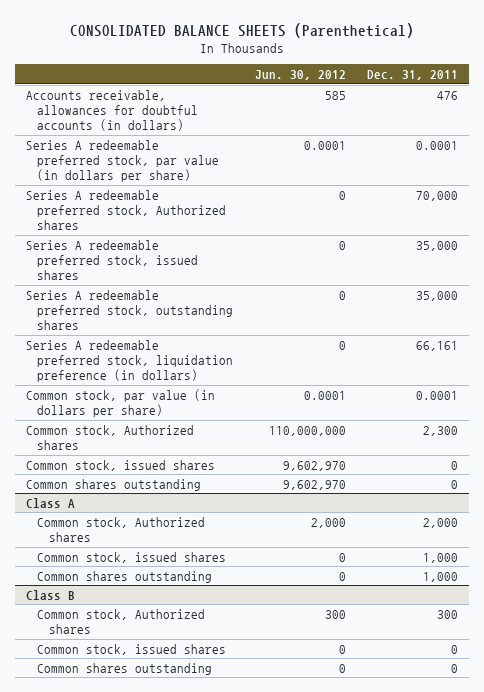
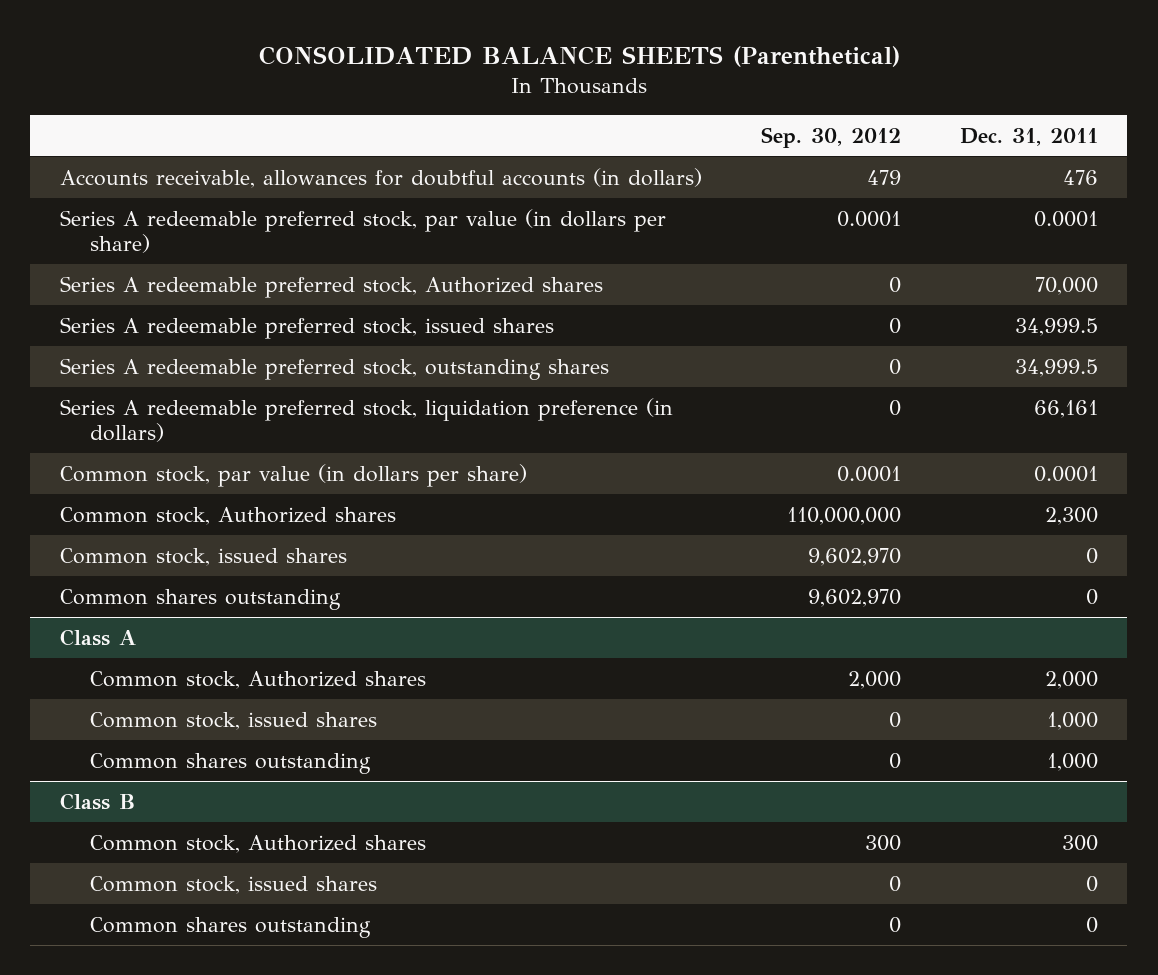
[254,70,346,81] Jun. 30, 2012 -> none
none -> [760,126,901,148] Sep. 30, 2012
[416,240,459,251] 35,000 -> [1014,317,1098,336] 34,999.5
[416,290,459,301] 35,000 -> [1014,358,1098,377] 34,999.5

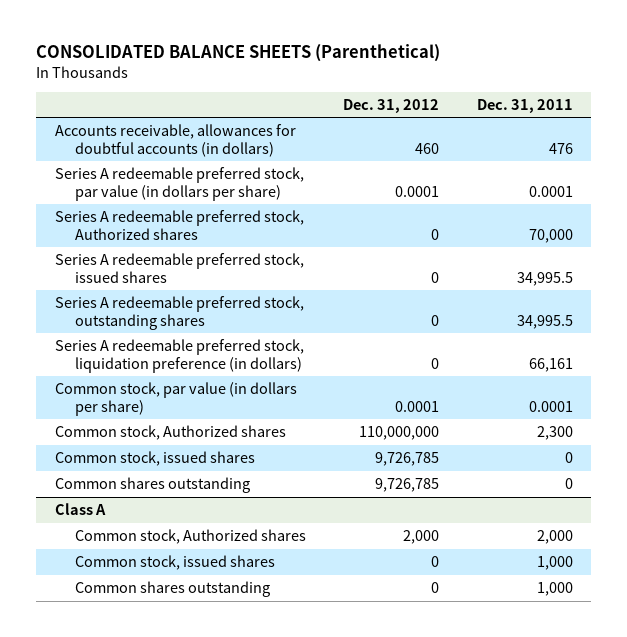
[760,126,901,148] Sep. 30, 2012 -> none
none -> [343,98,440,113] Dec. 31, 2012
[1014,317,1098,336] 34,999.5 -> [516,271,573,286] 34,995.5
[1014,358,1098,377] 34,999.5 -> [516,314,573,329] 34,995.5
[59,792,135,810] Class B -> none
[90,834,427,853] Common stock, Authorized shares -> none
[90,875,378,894] Common stock, issued shares -> none
[90,916,372,938] Common shares outstanding -> none

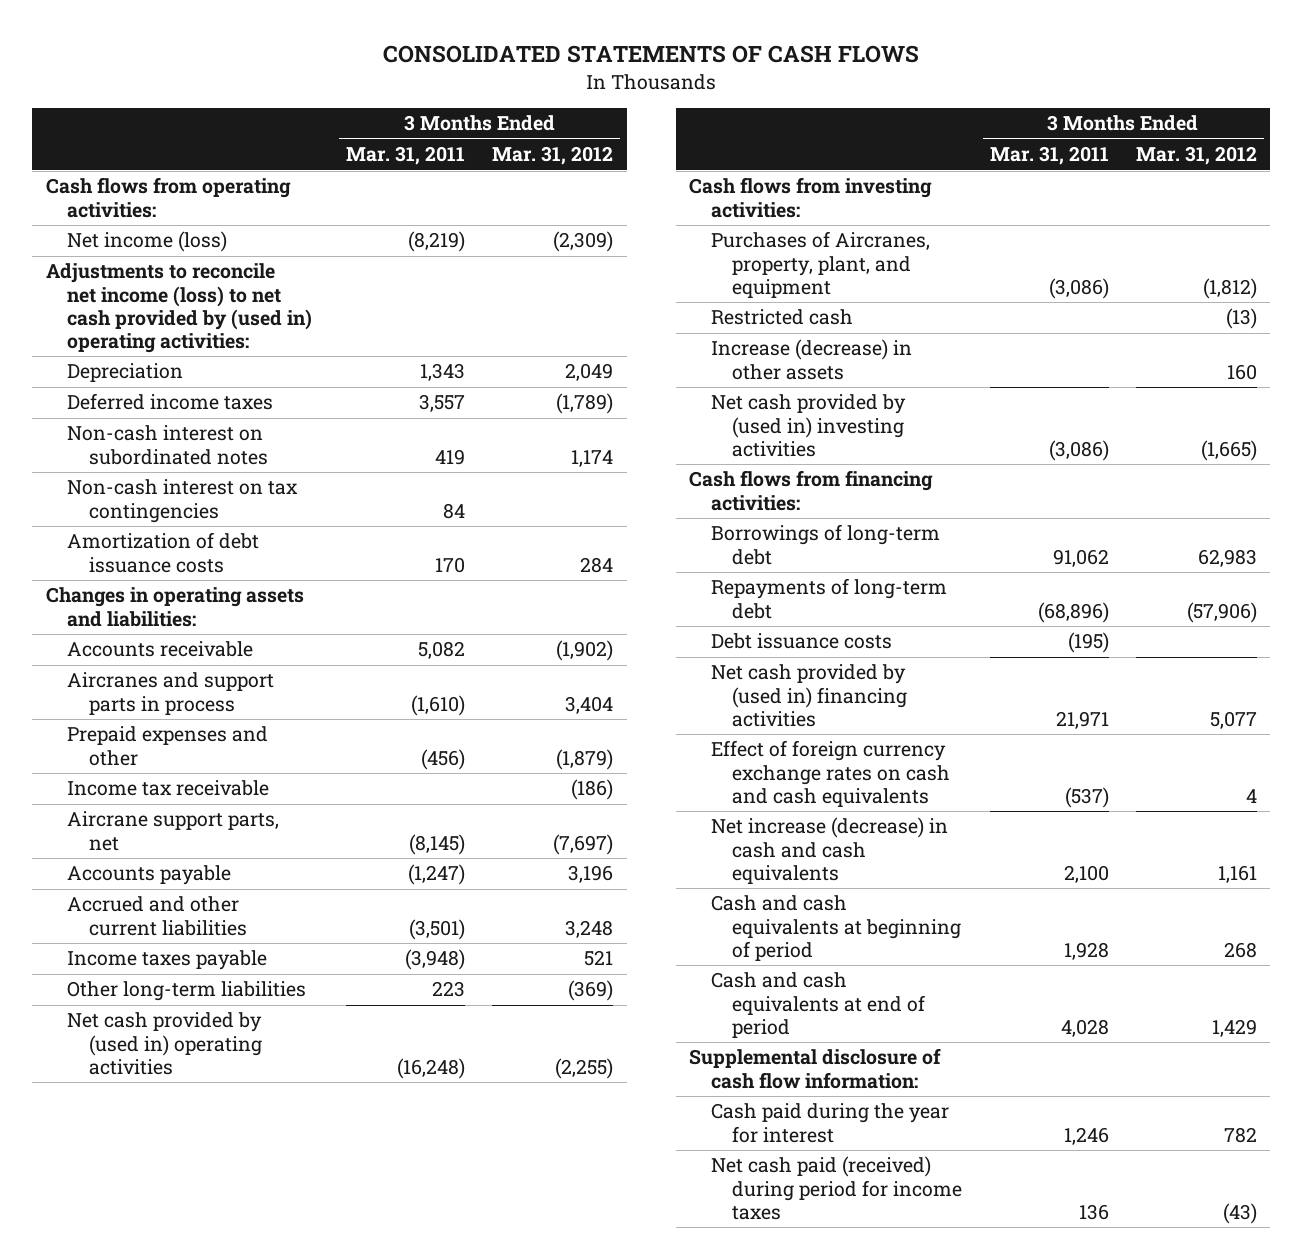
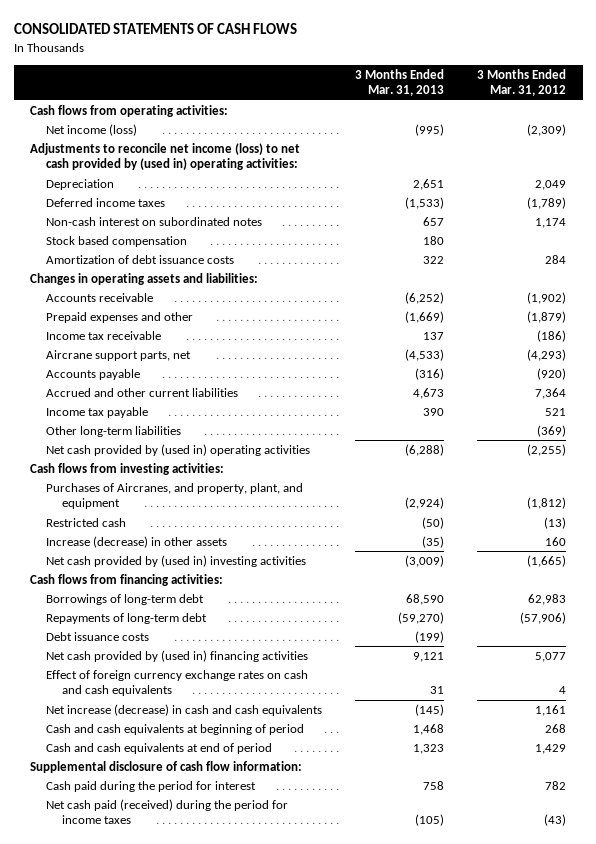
[346,146,466,166] Mar. 31, 2011 -> none
none -> [355,68,445,97] 3 Months Ended Mar. 31, 2013
[67,479,299,523] Non-cash interest on tax contingencies -> none
none -> [46,235,188,247] Stock based compensation
[67,672,275,715] Aircranes and support parts in process -> none
[553,833,614,855] (7,697) -> [527,348,567,361] (4,293)
[568,865,614,884] 3,196 -> [537,367,567,380] (920)
[565,919,614,938] 3,248 -> [535,387,567,399] 7,364
[67,950,268,971] Income taxes payable -> [46,406,149,418] Income tax payable
[710,231,930,298] Purchases of Aircranes, property, plant, and equipment -> [46,482,304,510] Purchases of Aircranes, and property, plant, and equipment
[710,1103,949,1143] Cash paid during the year for interest -> [46,780,257,792] Cash paid during the period for interest
[710,1156,963,1220] Net cash paid (received) during period for income taxes -> [46,798,289,825] Net cash paid (received) during the period for income taxes

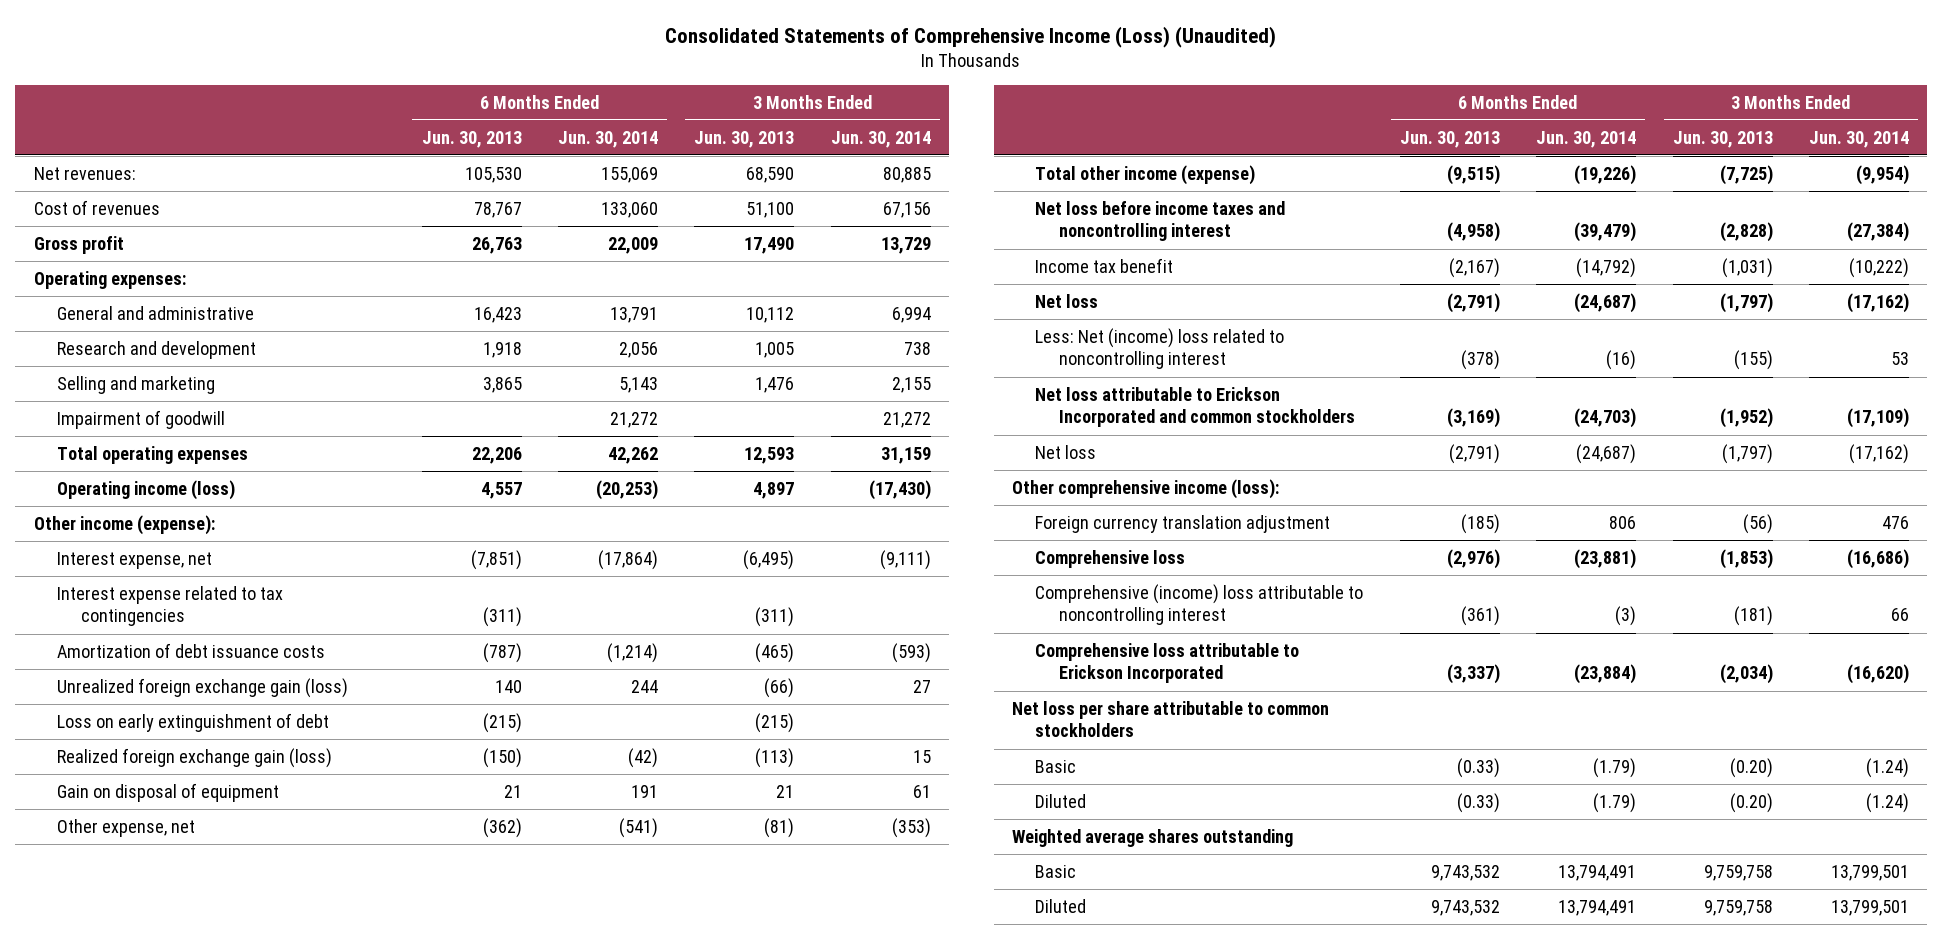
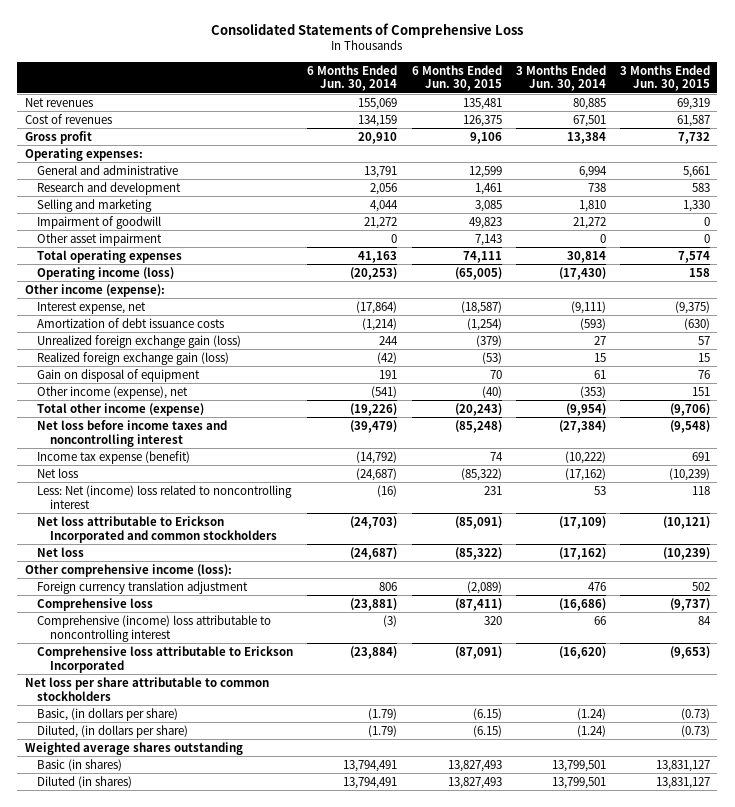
[665,25,1277,48] Consolidated Statements of Comprehensive Income (Loss) (Unaudited) -> [211,23,524,39] Consolidated Statements of Comprehensive Loss
[421,130,522,148] Jun. 30, 2013 -> none
[694,130,795,148] Jun. 30, 2013 -> none
none -> [411,64,502,92] 6 Months Ended Jun. 30, 2015
none -> [619,64,710,92] 3 Months Ended Jun. 30, 2015
[33,166,136,180] Net revenues: -> [24,97,93,107] Net revenues
[601,201,659,218] 133,060 -> [358,114,398,127] 134,159
[882,201,931,218] 67,156 -> [572,114,606,127] 67,501
[608,236,659,254] 22,009 -> [358,131,398,144] 20,910
[880,236,931,254] 13,729 -> [566,131,606,144] 13,384
[619,376,659,393] 5,143 -> [370,199,399,212] 4,044
[891,376,931,393] 2,155 -> [578,199,606,212] 1,810
none -> [37,232,163,246] Other asset impairment
[608,446,659,464] 42,262 -> [358,250,398,263] 41,163
[880,446,931,464] 31,159 -> [566,250,606,263] 30,814
[57,585,284,627] Interest expense related to tax contingencies -> none
[57,712,330,732] Loss on early extinguishment of debt -> none
[57,818,196,837] Other expense, net -> [37,385,189,399] Other income (expense), net
[1035,257,1174,273] Income tax benefit -> [37,450,191,464] Income tax expense (benefit)
[1035,759,1077,773] Basic -> [37,707,179,721] Basic, (in dollars per share)
[1035,793,1087,808] Diluted -> [37,724,189,738] Diluted, (in dollars per share)
[1035,864,1077,878] Basic -> [37,758,123,771] Basic (in shares)
[1035,898,1087,913] Diluted -> [37,775,133,788] Diluted (in shares)

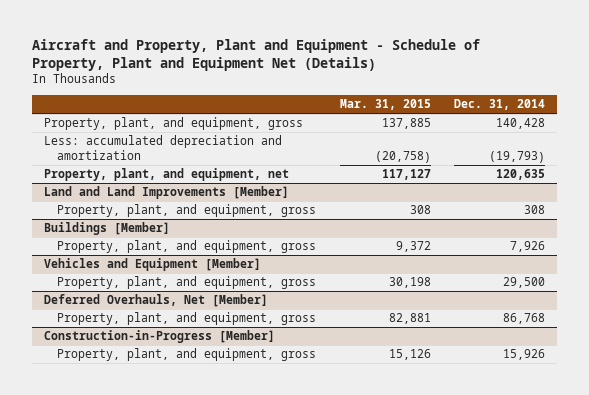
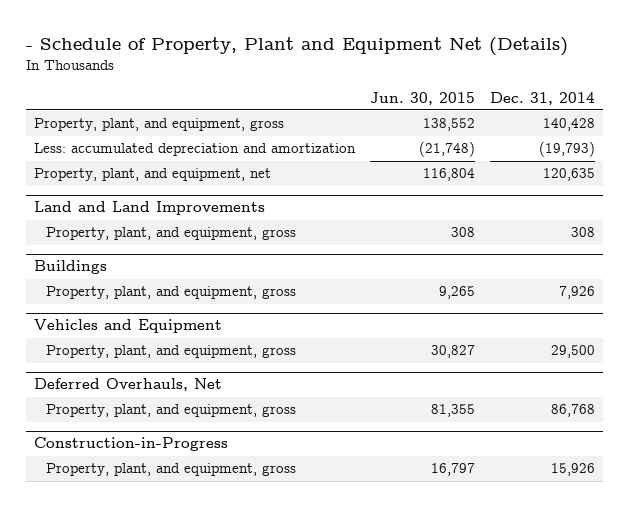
[32,38,481,71] Aircraft and Property, Plant and Equipment - Schedule of Property, Plant and Equipment Net (Details) -> [26,36,569,56] - Schedule of Property, Plant and Equipment Net (Details)
[339,99,431,111] Mar. 31, 2015 -> none
none -> [370,91,476,105] Jun. 30, 2015
[43,186,289,200] Land and Land Improvements [Member] -> [33,201,265,216] Land and Land Improvements
[43,222,170,236] Buildings [Member] -> [33,260,107,275] Buildings
[43,258,261,272] Vehicles and Equipment [Member] -> [33,319,222,334] Vehicles and Equipment
[43,294,268,308] Deferred Overhauls, Net [Member] -> [33,378,222,392] Deferred Overhauls, Net
[43,330,275,344] Construction-in-Progress [Member] -> [33,437,228,452] Construction-in-Progress

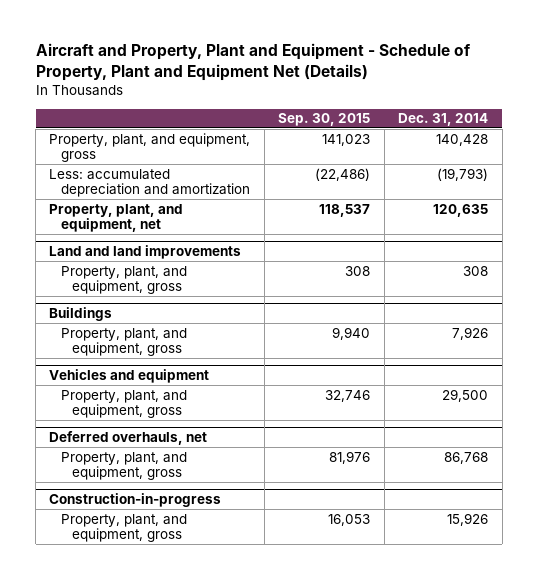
[26,36,569,56] - Schedule of Property, Plant and Equipment Net (Details) -> [35,43,471,82] Aircraft and Property, Plant and Equipment - Schedule of Property, Plant and Equipment Net (Details)
[370,91,476,105] Jun. 30, 2015 -> none
none -> [278,113,371,127] Sep. 30, 2015
[33,201,265,216] Land and Land Improvements -> [49,245,242,260] Land and land improvements
[33,319,222,334] Vehicles and Equipment -> [49,369,210,384] Vehicles and equipment
[33,378,222,392] Deferred Overhauls, Net -> [49,431,208,446] Deferred overhauls, net
[33,437,228,452] Construction-in-Progress -> [49,493,222,508] Construction-in-progress

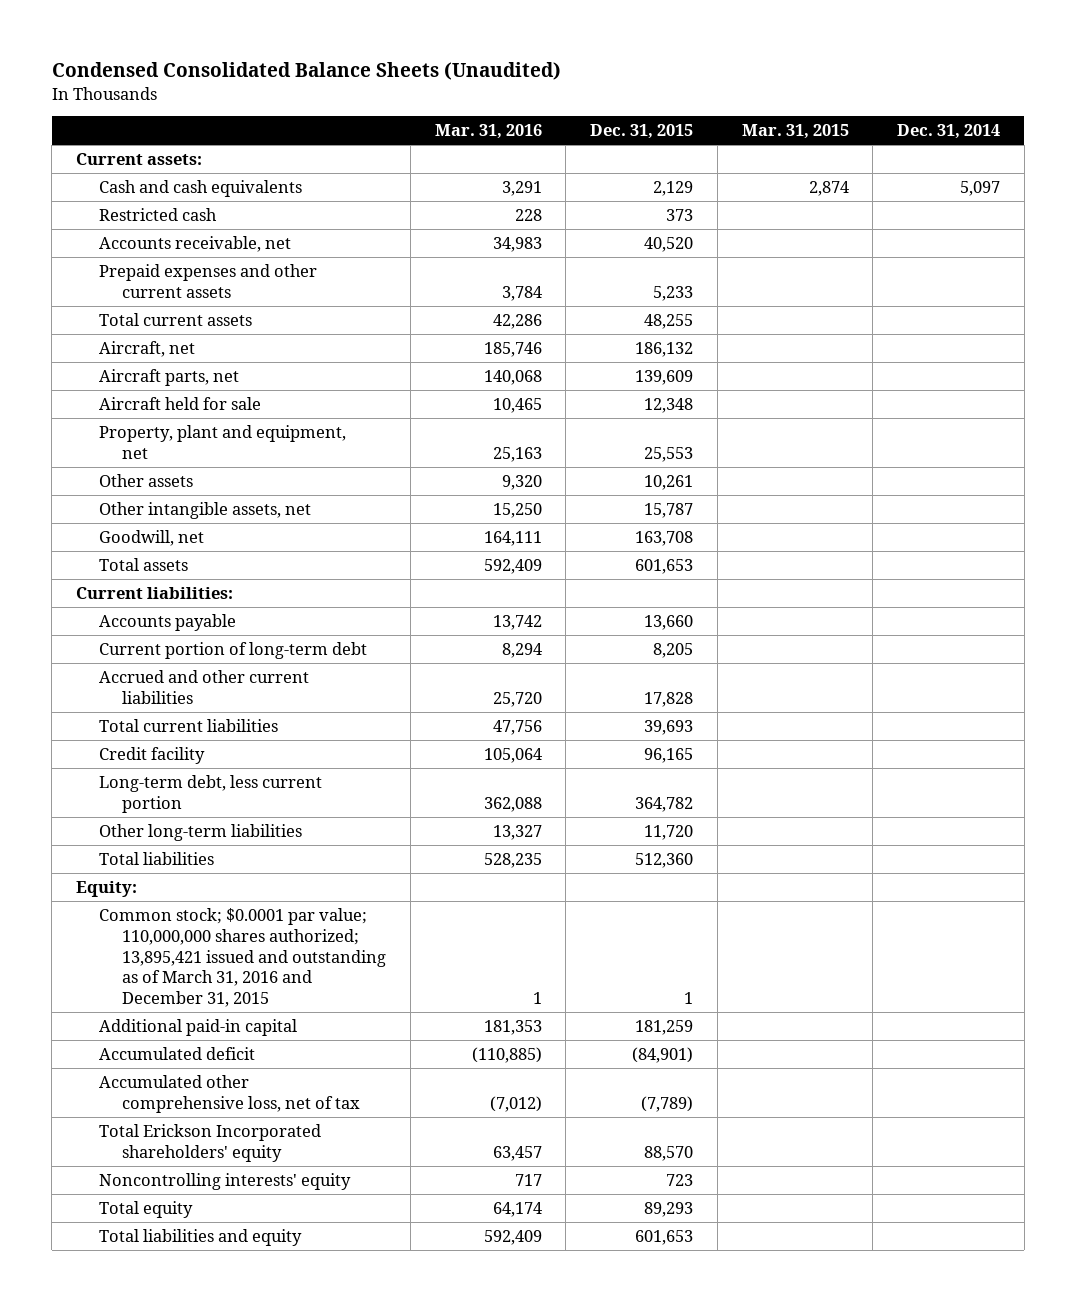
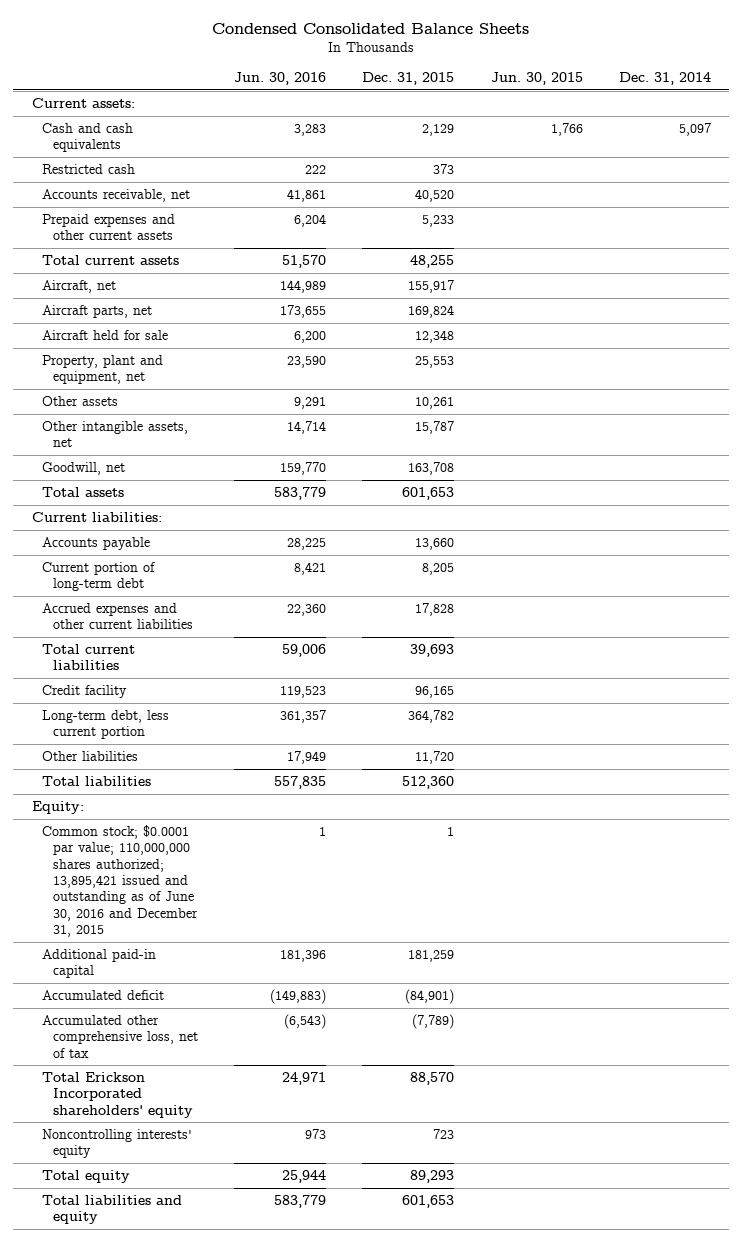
[51,62,561,81] Condensed Consolidated Balance Sheets (Unaudited) -> [212,23,530,35] Condensed Consolidated Balance Sheets
[434,123,542,139] Mar. 31, 2016 -> none
[741,123,849,139] Mar. 31, 2015 -> none
none -> [234,72,327,86] Jun. 30, 2016
none -> [490,72,583,86] Jun. 30, 2015
[635,341,694,357] 186,132 -> [408,279,455,293] 155,917
[635,369,694,385] 139,609 -> [408,304,455,318] 169,824
[99,669,310,704] Accrued and other current liabilities -> [42,602,193,630] Accrued expenses and other current liabilities
[99,823,303,841] Other long-term liabilities -> [42,750,139,761] Other liabilities
[99,907,386,1008] Common stock; $0.0001 par value; 110,000,000 shares authorized; 13,895,421 issued and outstanding as of March 31, 2016 and December 31, 2015 -> [42,824,198,938] Common stock; $0.0001 par value; 110,000,000 shares authorized; 13,895,421 issued and outstanding as of June 30, 2016 and December 31, 2015

